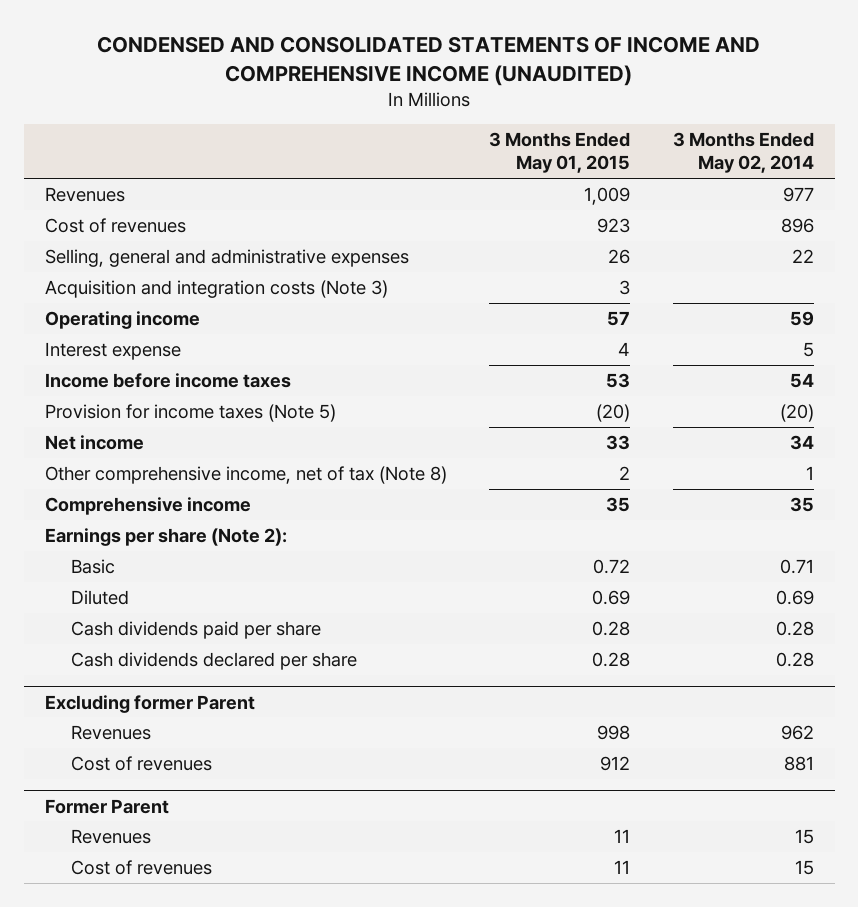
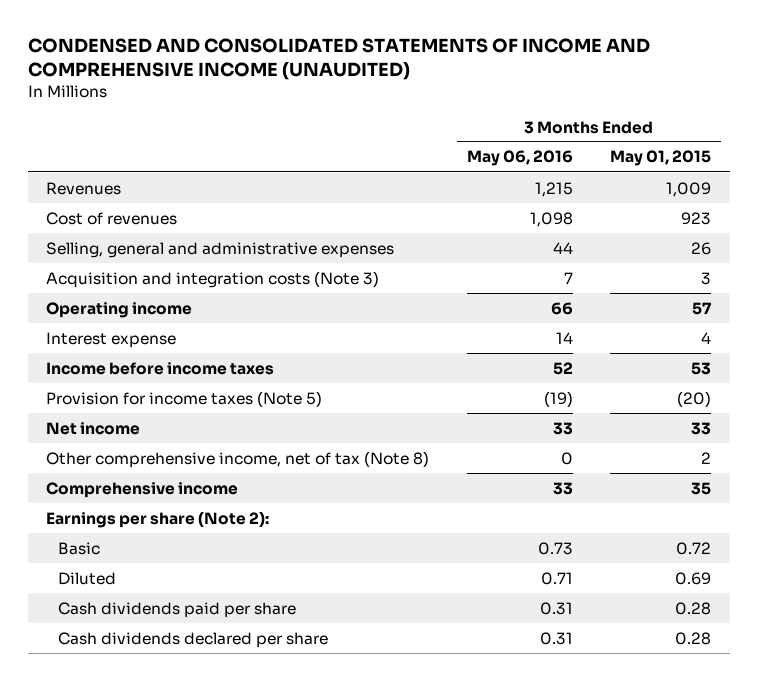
[672,132,814,174] 3 Months Ended May 02, 2014 -> none
none -> [466,150,573,167] May 06, 2016
[44,694,255,713] Excluding former Parent -> none
[71,724,152,740] Revenues -> none
[71,755,213,771] Cost of revenues -> none
[44,798,169,814] Former Parent -> none
[71,828,152,844] Revenues -> none
[71,859,213,875] Cost of revenues -> none

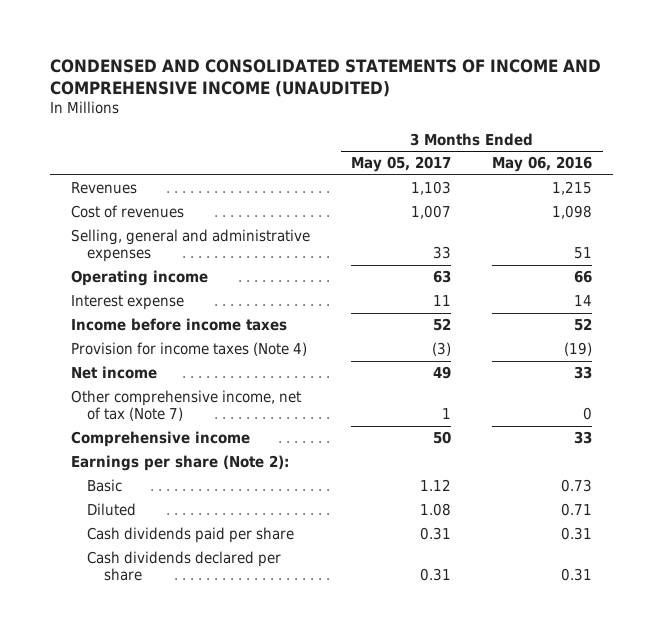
[610,150,712,167] May 01, 2015 -> none
none -> [351,156,452,173] May 05, 2017
[46,270,380,288] Acquisition and integration costs (Note 3) -> none
[552,241,573,254] 44 -> [574,246,593,259] 51
[46,390,323,407] Provision for income taxes (Note 5) -> [70,342,307,357] Provision for income taxes (Note 4)
[46,450,430,468] Other comprehensive income, net of tax (Note 8) -> [70,390,301,421] Other comprehensive income, net of tax (Note 7)

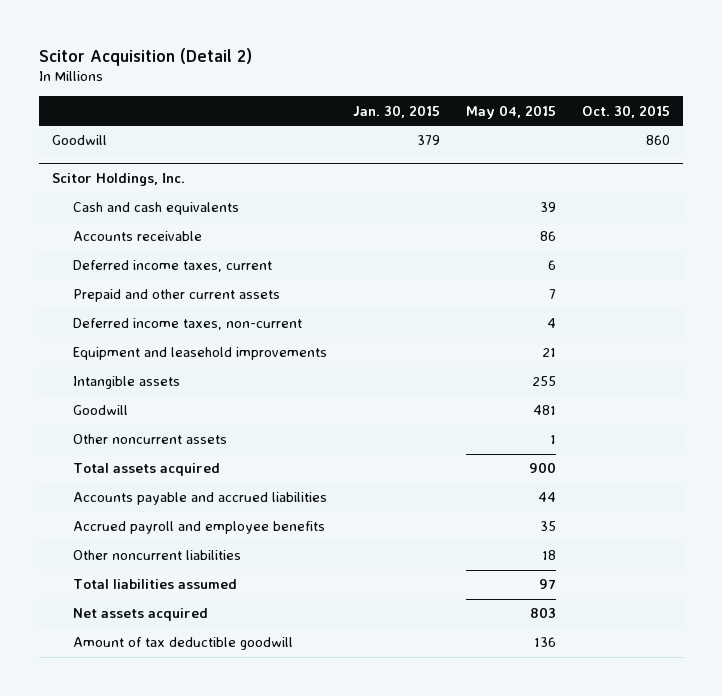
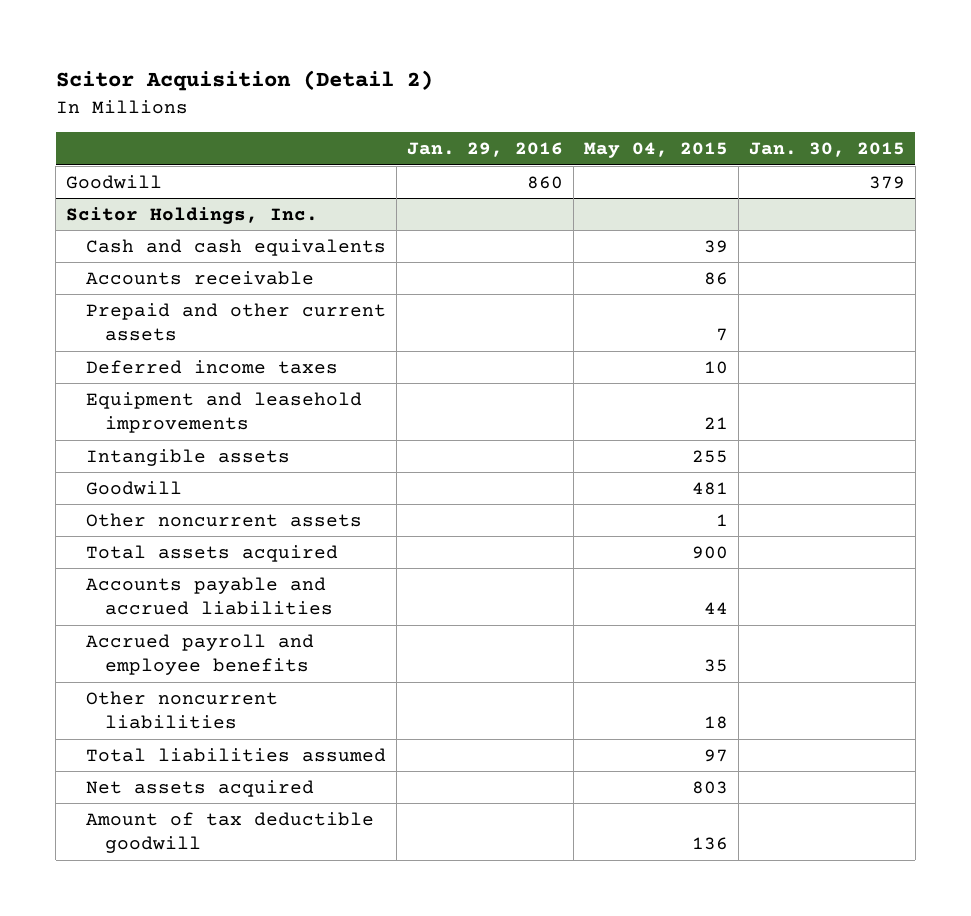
[582,104,671,118] Oct. 30, 2015 -> none
none -> [406,142,563,158] Jan. 29, 2016
[72,260,272,273] Deferred income taxes, current -> none
[72,318,302,331] Deferred income taxes, non-current -> [85,359,338,374] Deferred income taxes
[547,318,557,329] 4 -> [703,360,728,374] 10

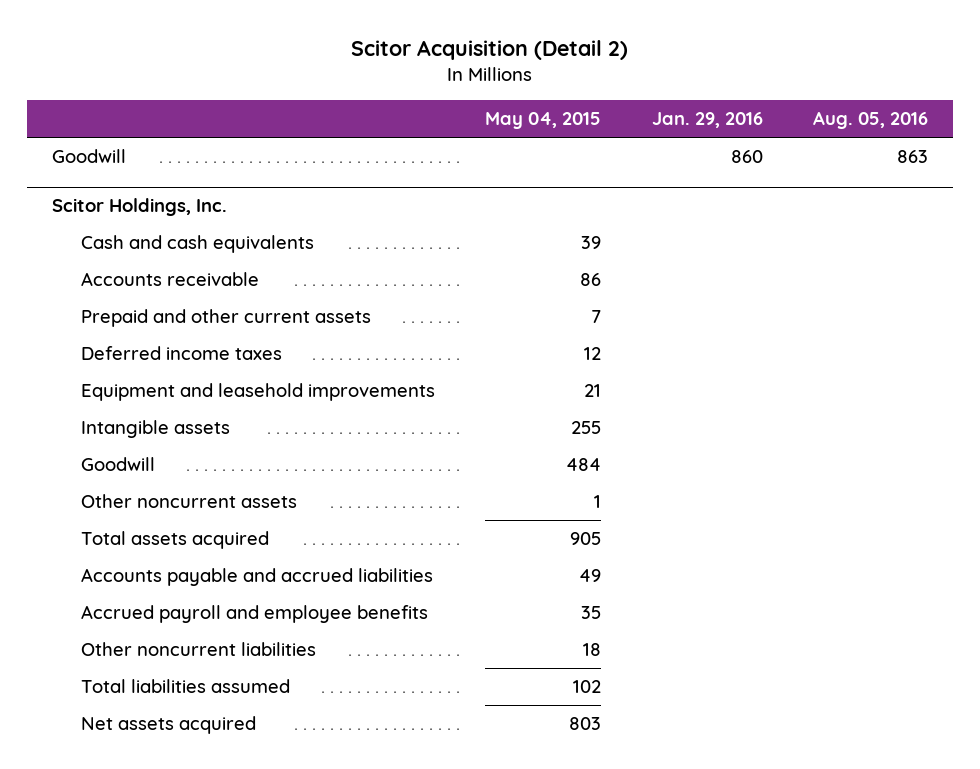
[748,142,905,158] Jan. 30, 2015 -> none
none -> [813,111,929,130] Aug. 05, 2016
[703,360,728,374] 10 -> [584,347,602,361] 12
[691,481,728,495] 481 -> [566,458,602,472] 484
[691,545,728,559] 900 -> [570,532,602,546] 905
[703,602,728,615] 44 -> [579,569,602,583] 49
[703,748,728,762] 97 -> [573,680,602,694] 102
[85,811,374,854] Amount of tax deductible goodwill -> none

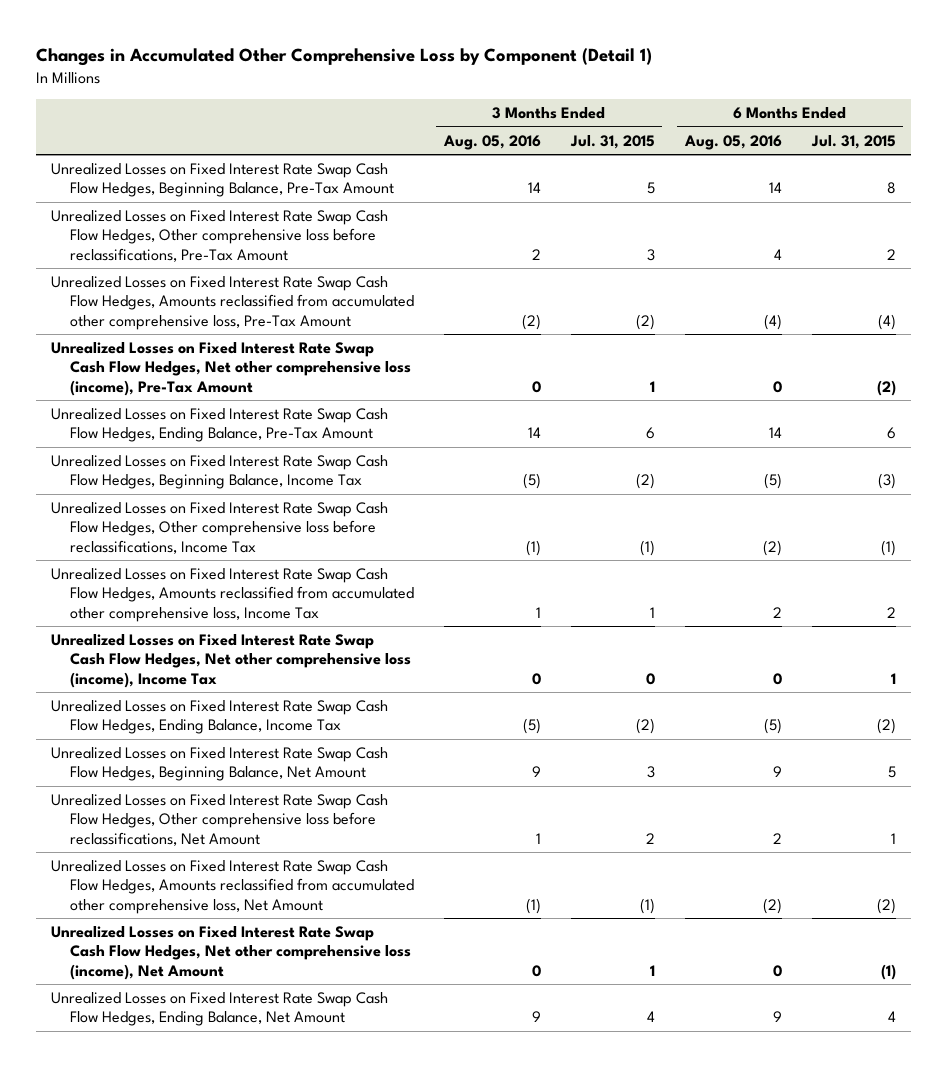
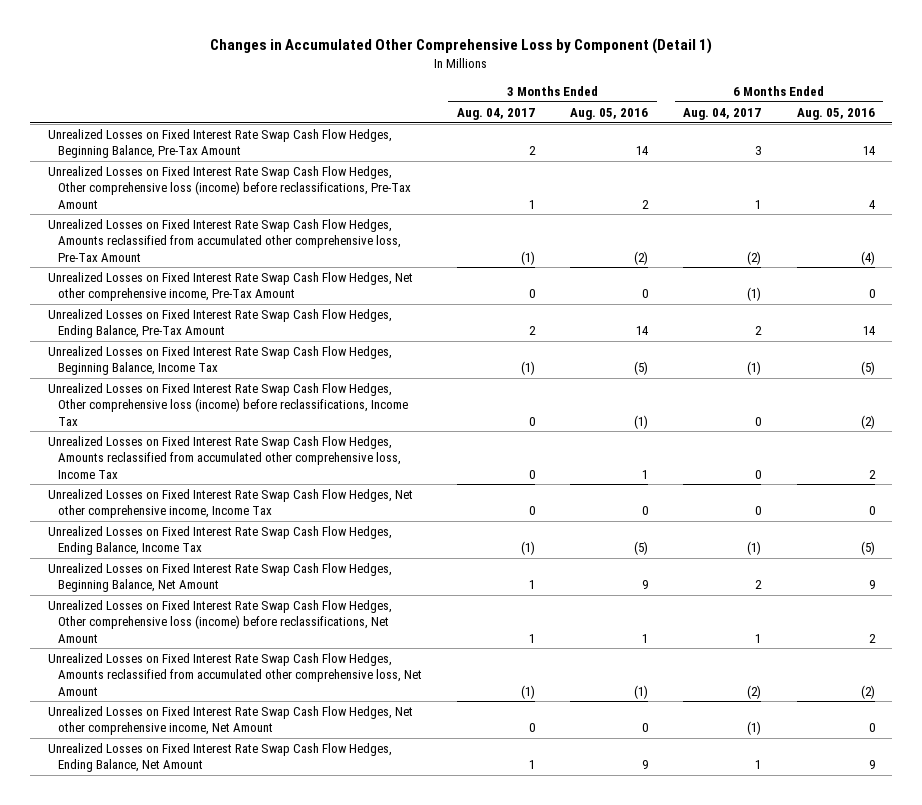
[569,134,655,149] Jul. 31, 2015 -> none
[810,134,896,149] Jul. 31, 2015 -> none
none -> [457,107,536,120] Aug. 04, 2017
none -> [683,107,762,120] Aug. 04, 2017
[50,210,388,262] Unrealized Losses on Fixed Interest Rate Swap Cash Flow Hedges, Other comprehensive loss before reclassifications, Pre-Tax Amount -> [47,166,411,209] Unrealized Losses on Fixed Interest Rate Swap Cash Flow Hedges, Other comprehensive loss (income) before reclassifications, Pre-Tax Amount
[50,342,411,396] Unrealized Losses on Fixed Interest Rate Swap Cash Flow Hedges, Net other comprehensive loss (income), Pre-Tax Amount -> [47,272,413,302] Unrealized Losses on Fixed Interest Rate Swap Cash Flow Hedges, Net other comprehensive income, Pre-Tax Amount
[50,502,388,554] Unrealized Losses on Fixed Interest Rate Swap Cash Flow Hedges, Other comprehensive loss before reclassifications, Income Tax -> [47,383,408,426] Unrealized Losses on Fixed Interest Rate Swap Cash Flow Hedges, Other comprehensive loss (income) before reclassifications, Income Tax
[50,634,411,688] Unrealized Losses on Fixed Interest Rate Swap Cash Flow Hedges, Net other comprehensive loss (income), Income Tax -> [47,489,413,519] Unrealized Losses on Fixed Interest Rate Swap Cash Flow Hedges, Net other comprehensive income, Income Tax
[50,794,388,846] Unrealized Losses on Fixed Interest Rate Swap Cash Flow Hedges, Other comprehensive loss before reclassifications, Net Amount -> [47,600,392,643] Unrealized Losses on Fixed Interest Rate Swap Cash Flow Hedges, Other comprehensive loss (income) before reclassifications, Net Amount
[50,926,411,980] Unrealized Losses on Fixed Interest Rate Swap Cash Flow Hedges, Net other comprehensive loss (income), Net Amount -> [47,706,413,736] Unrealized Losses on Fixed Interest Rate Swap Cash Flow Hedges, Net other comprehensive income, Net Amount

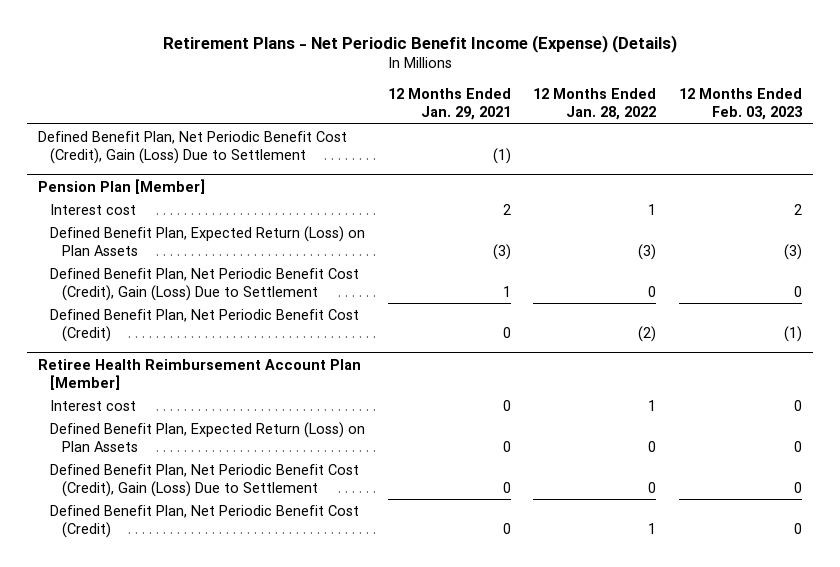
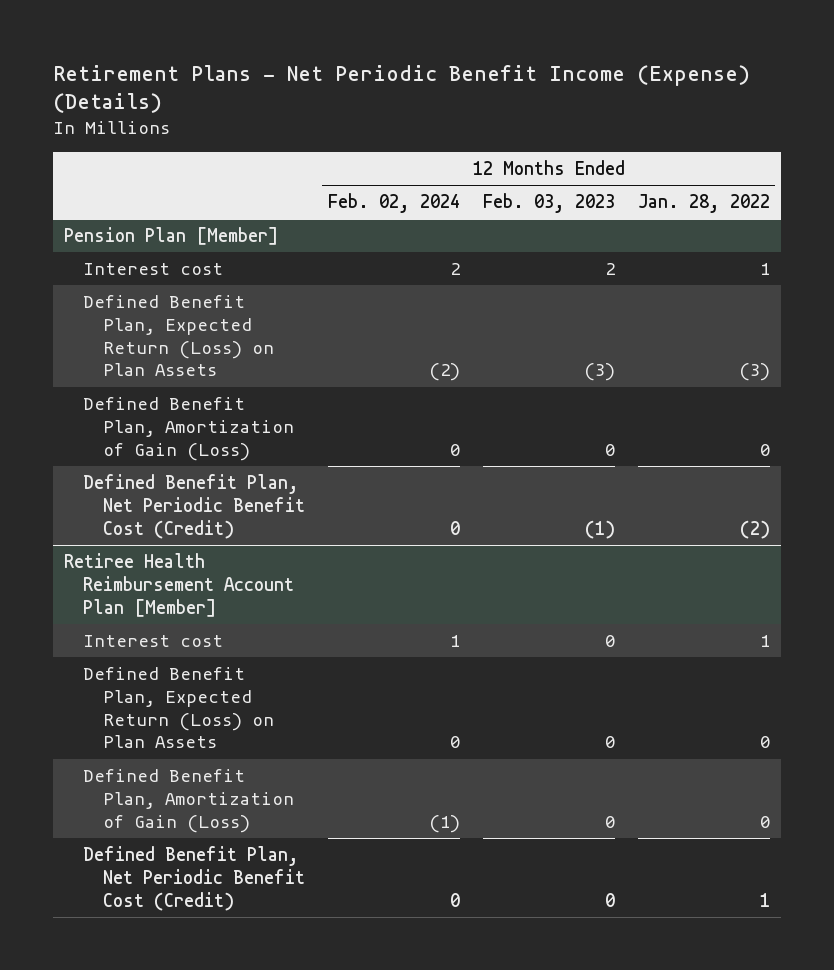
[387,88,511,121] 12 Months Ended Jan. 29, 2021 -> none
none -> [327,193,460,214] Feb. 02, 2024
[37,130,347,164] Defined Benefit Plan, Net Periodic Benefit Cost (Credit), Gain (Loss) Due to Settlement -> none
[50,267,360,301] Defined Benefit Plan, Net Periodic Benefit Cost (Credit), Gain (Loss) Due to Settlement -> none
none -> [83,396,294,461] Defined Benefit Plan, Amortization of Gain (Loss)
[50,463,360,497] Defined Benefit Plan, Net Periodic Benefit Cost (Credit), Gain (Loss) Due to Settlement -> none
none -> [83,768,294,833] Defined Benefit Plan, Amortization of Gain (Loss)

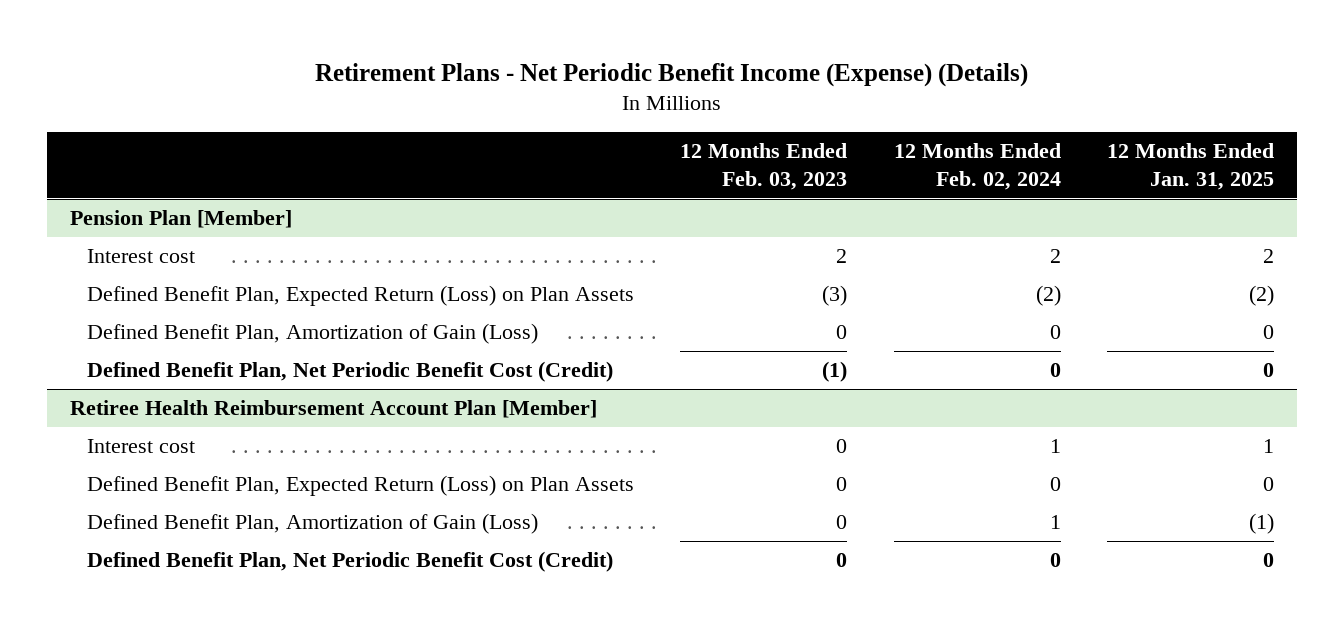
[637,194,770,214] Jan. 28, 2022 -> none
none -> [1106,143,1274,190] 12 Months Ended Jan. 31, 2025
[428,814,460,833] (1) -> [1049,515,1061,530] 1

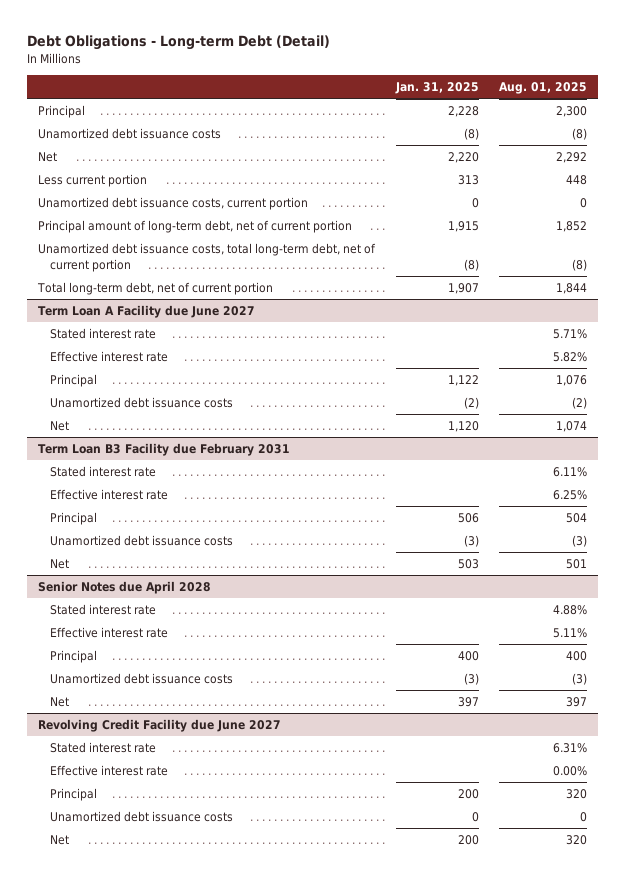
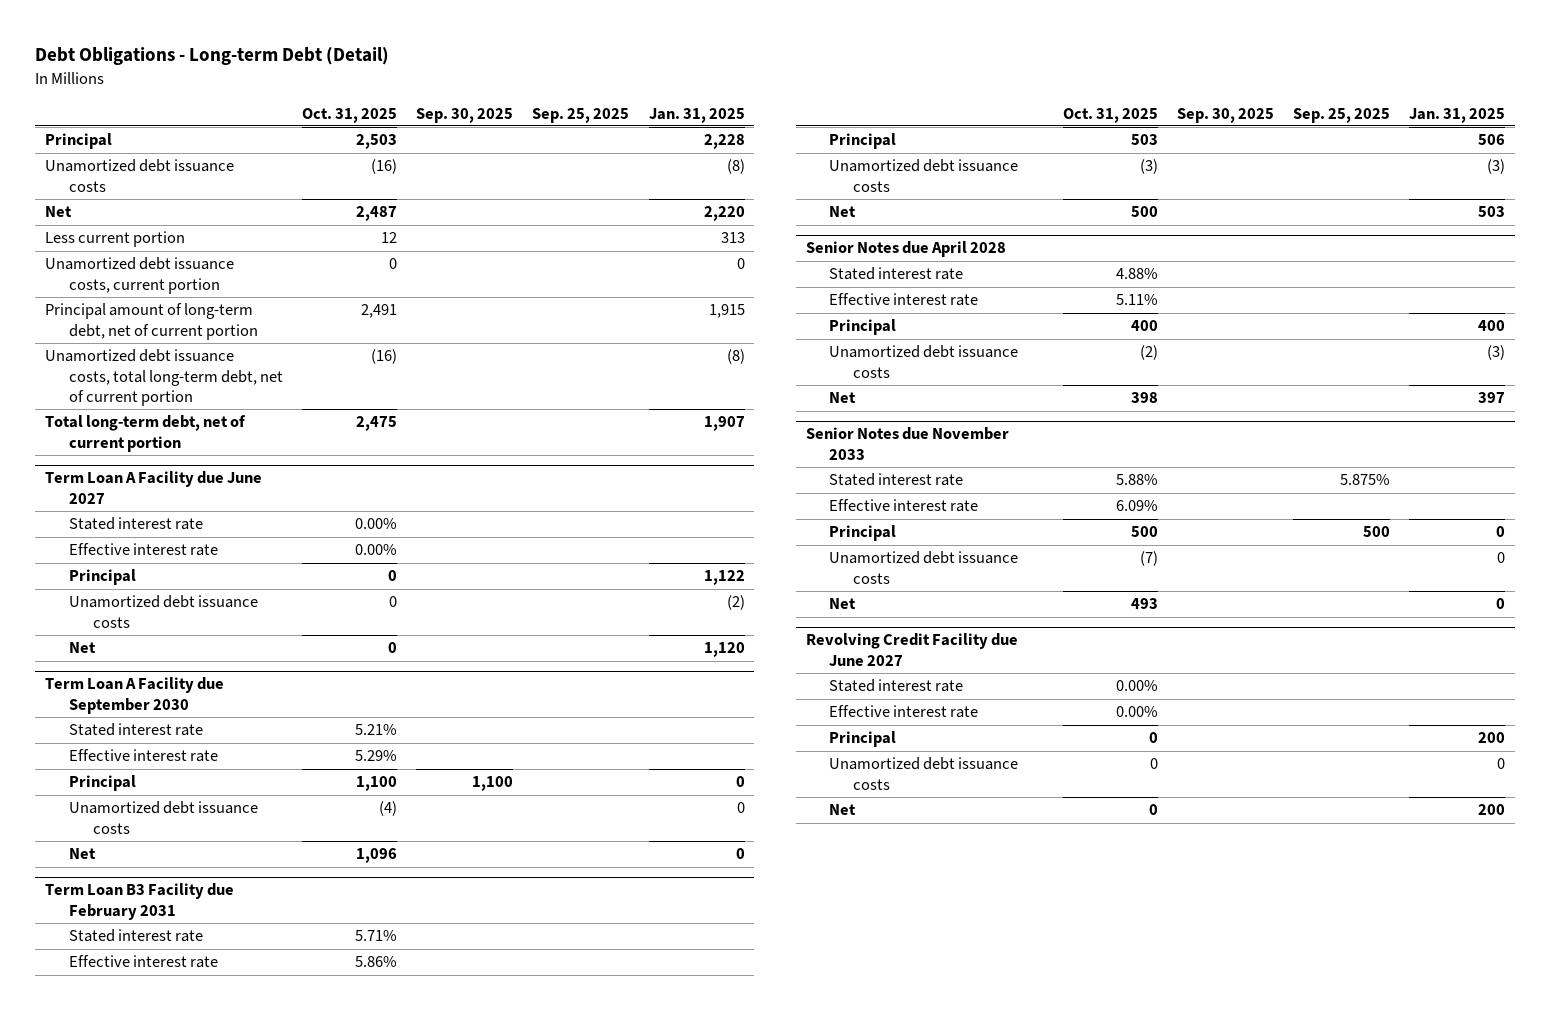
[499,82,588,95] Aug. 01, 2025 -> none
none -> [301,107,397,123] Oct. 31, 2025
none -> [416,107,514,123] Sep. 30, 2025
none -> [532,107,630,123] Sep. 25, 2025
none -> [44,677,224,714] Term Loan A Facility due September 2030
none -> [68,723,203,737] Stated interest rate
none -> [68,749,218,763] Effective interest rate
none -> [68,775,136,792] Principal
none -> [68,801,258,834] Unamortized debt issuance costs
none -> [68,848,96,860] Net
none -> [805,427,1009,460] Senior Notes due November 2033
none -> [829,473,964,487] Stated interest rate
none -> [829,499,979,513] Effective interest rate
none -> [829,525,897,542] Principal
none -> [829,551,1019,584] Unamortized debt issuance costs
none -> [829,598,857,610] Net

